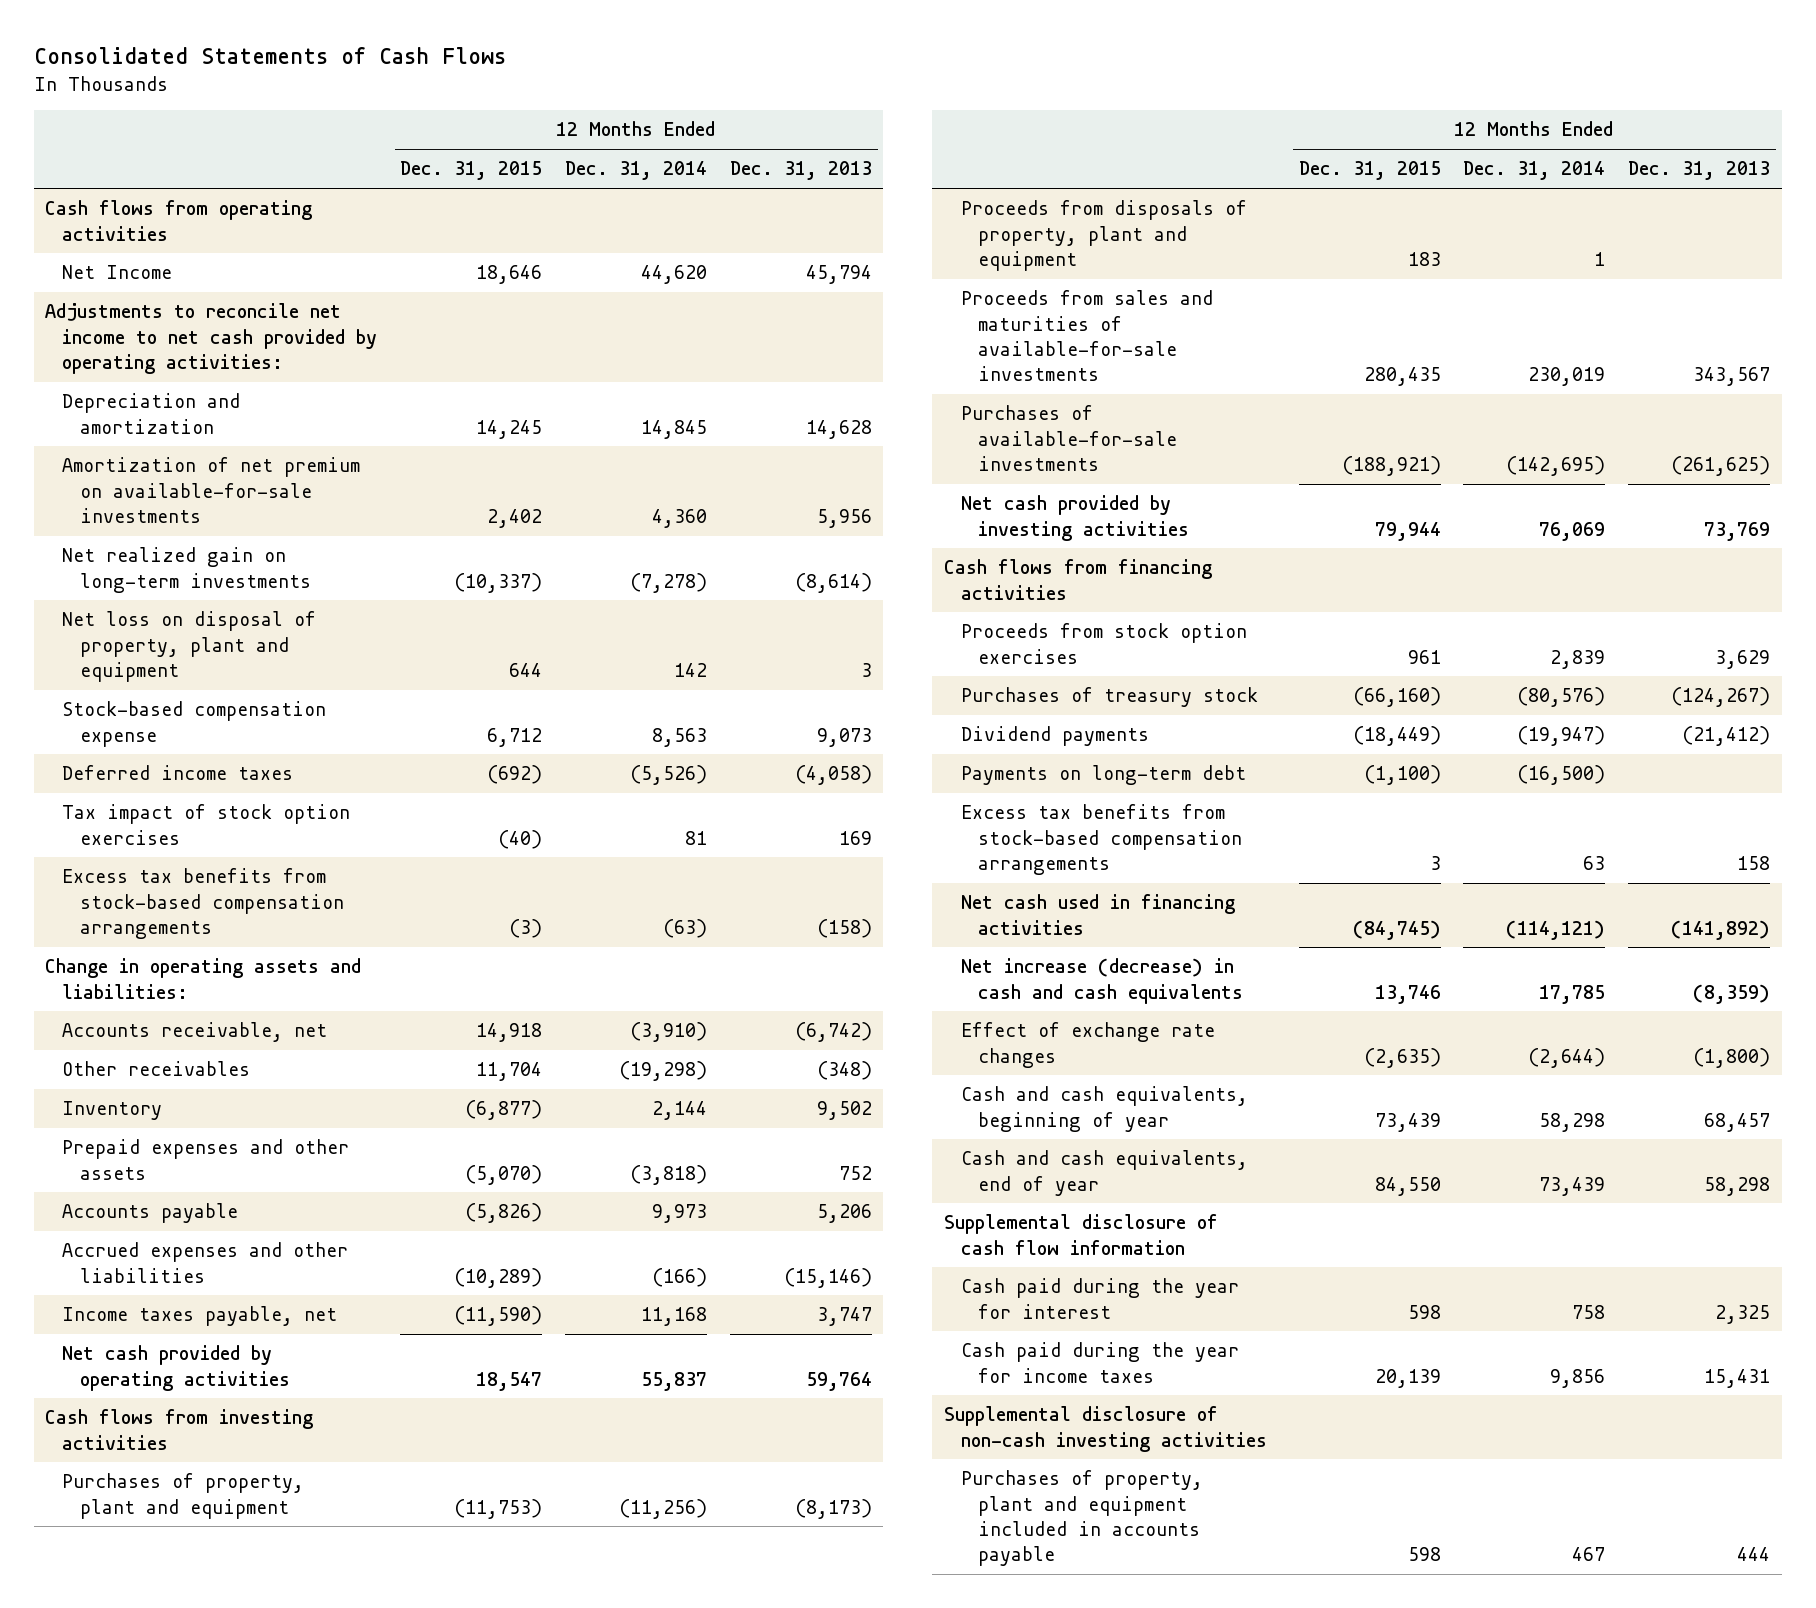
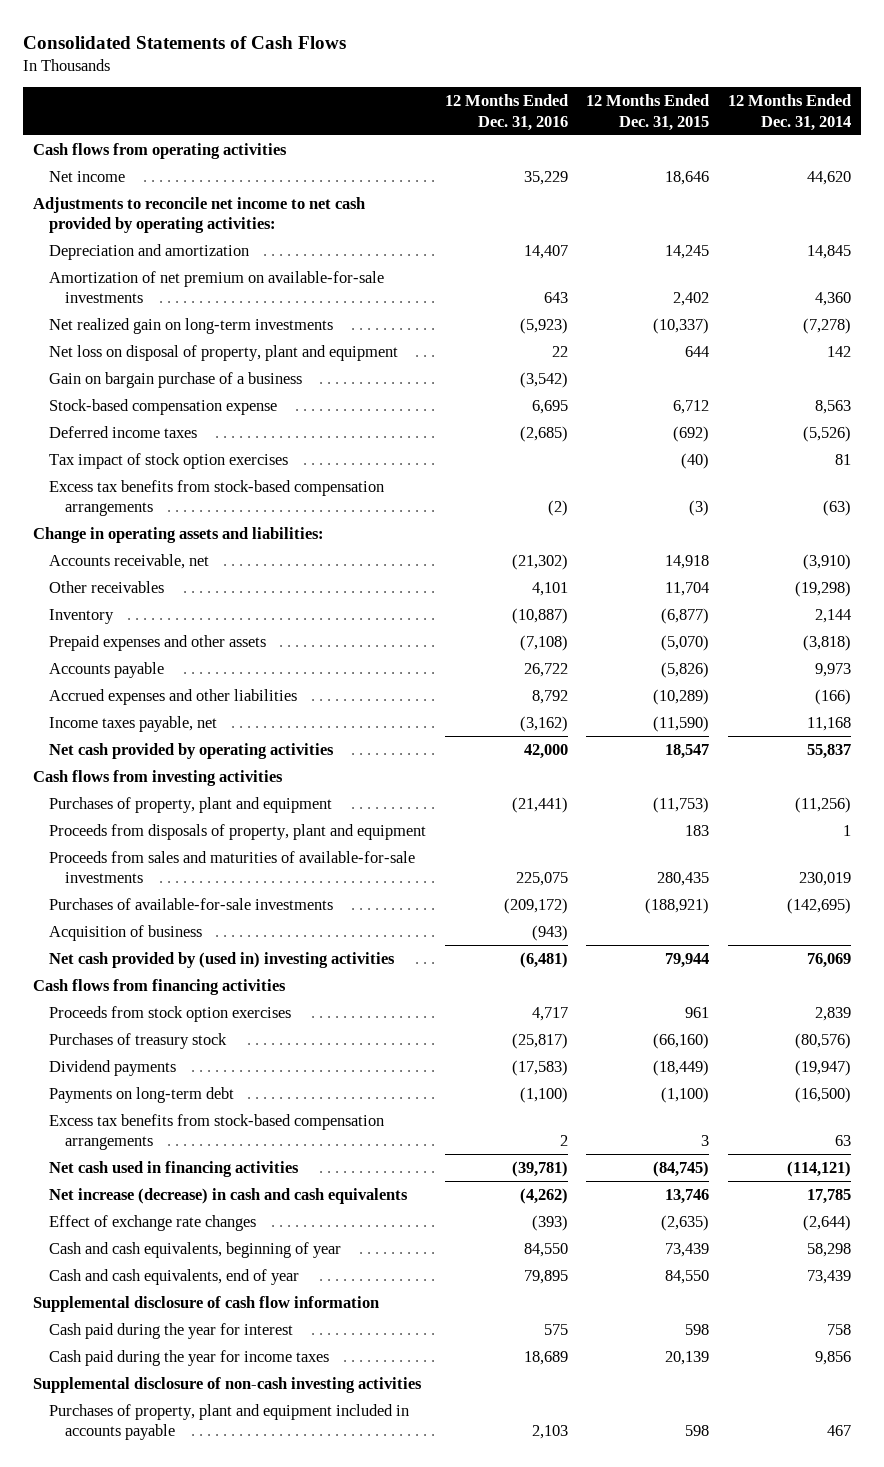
[730,161,873,181] Dec. 31, 2013 -> none
none -> [444,94,568,131] 12 Months Ended Dec. 31, 2016
[62,265,173,280] Net Income -> [48,170,125,182] Net income
none -> [48,371,302,388] Gain on bargain purchase of a business
none -> [48,924,202,941] Acquisition of business
[960,495,1189,541] Net cash provided by investing activities -> [48,951,395,968] Net cash provided by (used in) investing activities

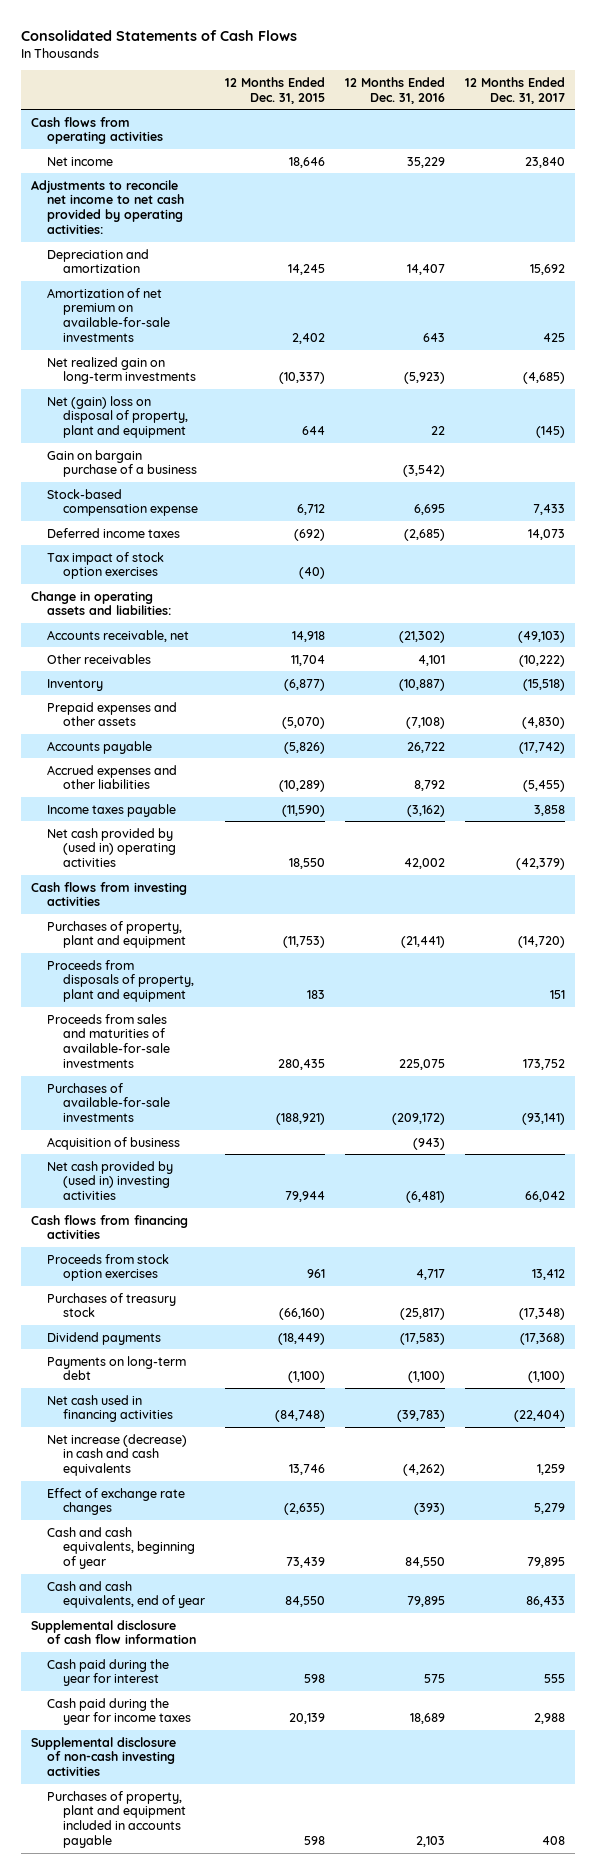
[728,94,852,131] 12 Months Ended Dec. 31, 2014 -> none
none -> [464,77,565,104] 12 Months Ended Dec. 31, 2017
[48,344,398,361] Net loss on disposal of property, plant and equipment -> [46,395,188,439] Net (gain) loss on disposal of property, plant and equipment
[48,479,384,517] Excess tax benefits from stock-based compensation arrangements -> none
[48,715,217,732] Income taxes payable, net -> [46,803,176,817] Income taxes payable
[48,742,334,759] Net cash provided by operating activities -> [46,827,176,868] Net cash provided by (used in) operating activities
[523,743,568,759] 42,000 -> [403,858,445,870] 42,002
[665,743,710,759] 18,547 -> [288,858,325,870] 18,550
[48,1113,384,1151] Excess tax benefits from stock-based compensation arrangements -> none
[511,1160,568,1177] (39,781) -> [396,1410,445,1423] (39,783)
[653,1160,710,1177] (84,745) -> [274,1410,325,1423] (84,748)

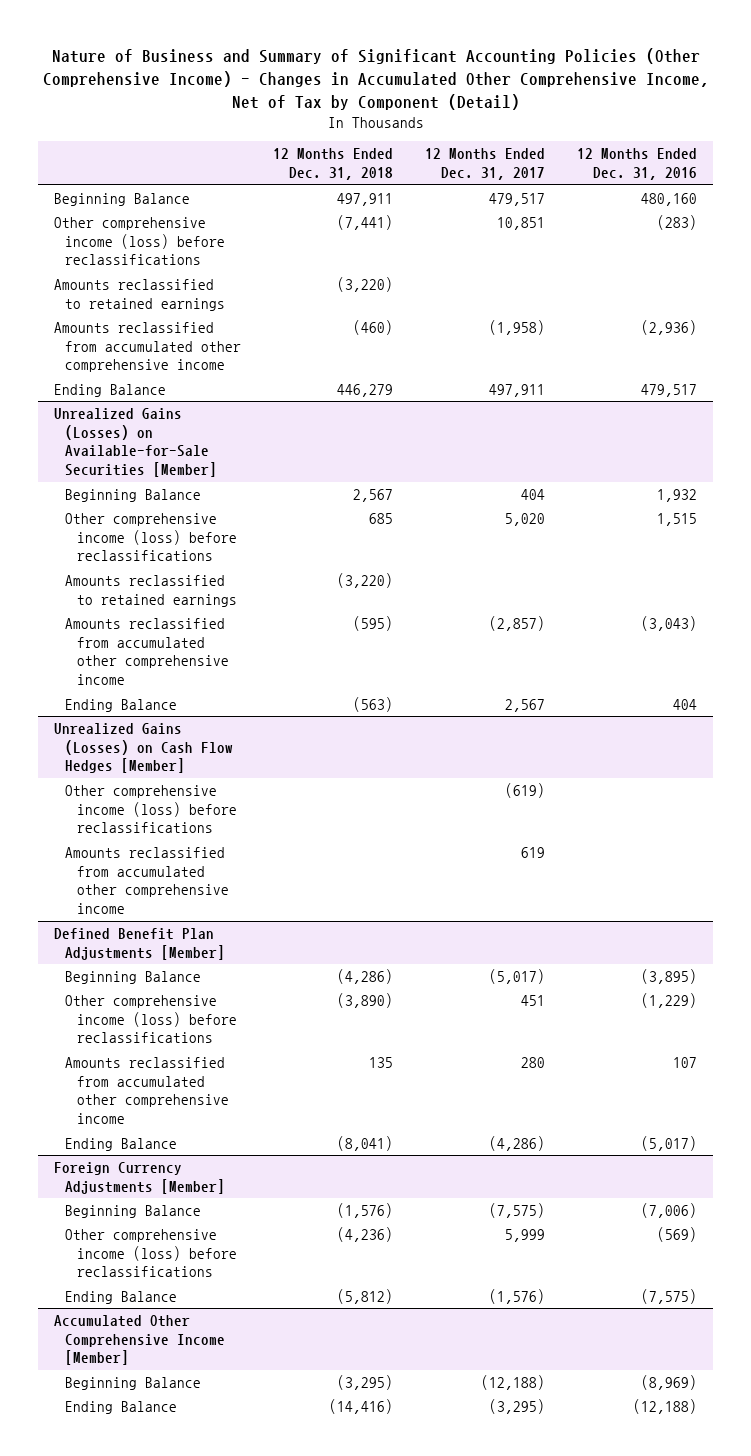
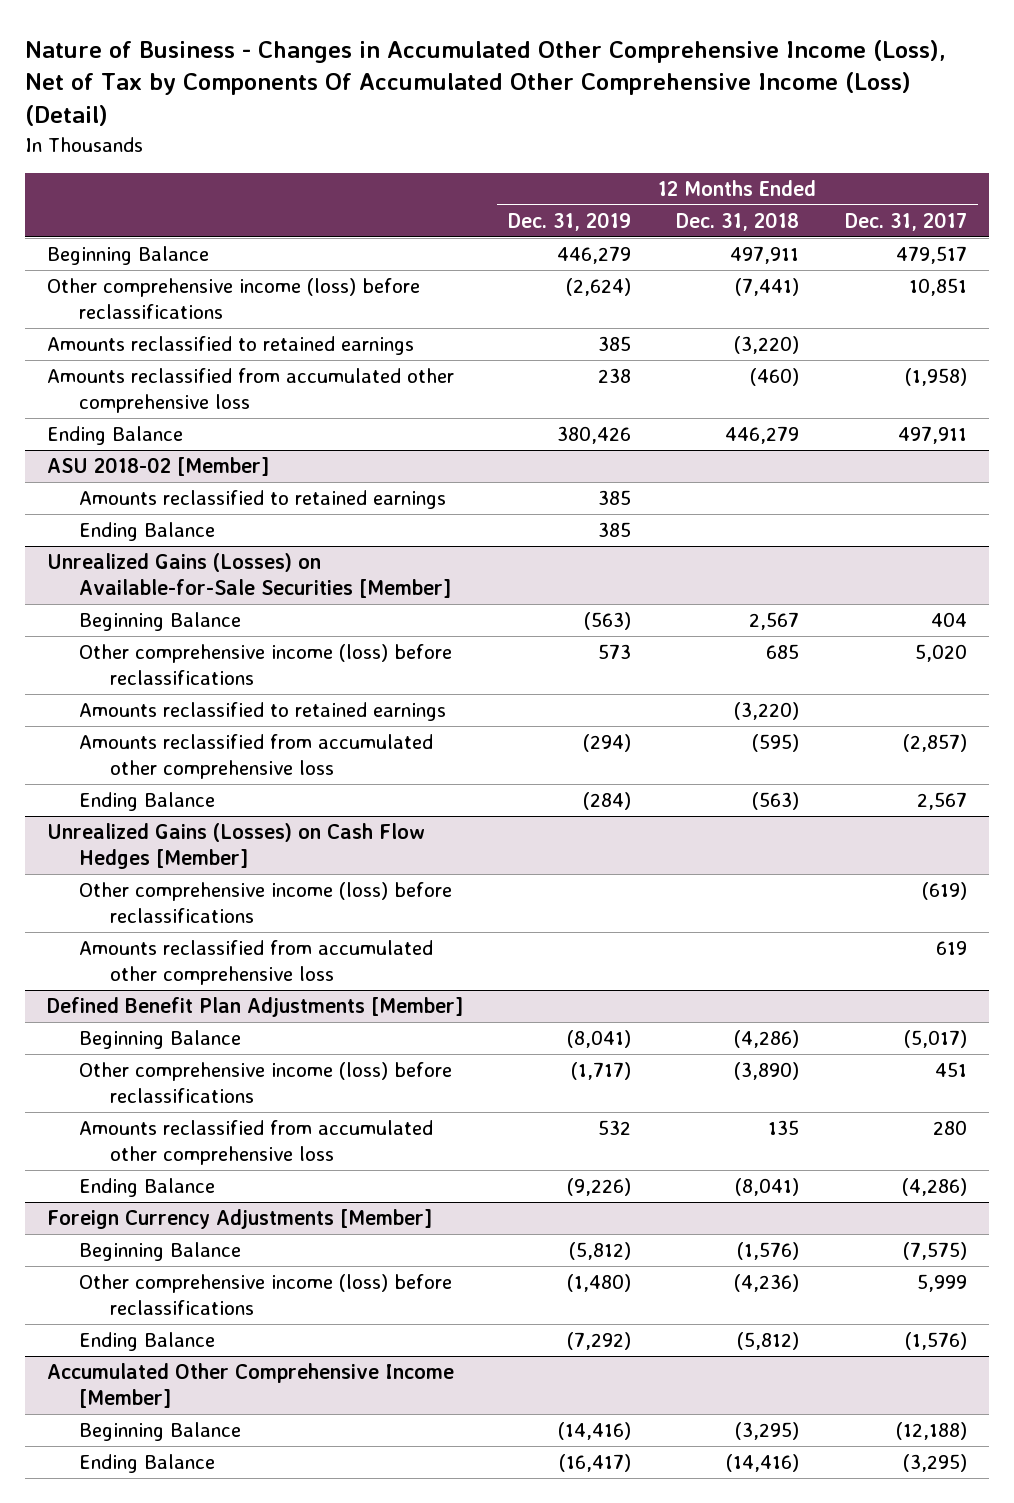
[42,47,709,110] Nature of Business and Summary of Significant Accounting Policies (Other Comprehensive Income) - Changes in Accumulated Other Comprehensive Income, Net of Tax by Component (Detail) -> [24,39,946,127] Nature of Business - Changes in Accumulated Other Comprehensive Income (Loss), Net of Tax by Components Of Accumulated Other Comprehensive Income (Loss) (Detail)
[577,148,698,181] 12 Months Ended Dec. 31, 2016 -> none
none -> [508,212,632,232] Dec. 31, 2019
[53,321,242,373] Amounts reclassified from accumulated other comprehensive income -> [47,368,455,413] Amounts reclassified from accumulated other comprehensive loss
none -> [47,457,270,477] ASU 2018-02 [Member]
none -> [78,490,446,510] Amounts reclassified to retained earnings
none -> [78,522,215,542] Ending Balance
[65,617,229,686] Amounts reclassified from accumulated other comprehensive income -> [78,734,433,779] Amounts reclassified from accumulated other comprehensive loss
[65,846,229,915] Amounts reclassified from accumulated other comprehensive income -> [78,940,433,985] Amounts reclassified from accumulated other comprehensive loss
[65,1056,229,1125] Amounts reclassified from accumulated other comprehensive income -> [78,1120,433,1165] Amounts reclassified from accumulated other comprehensive loss

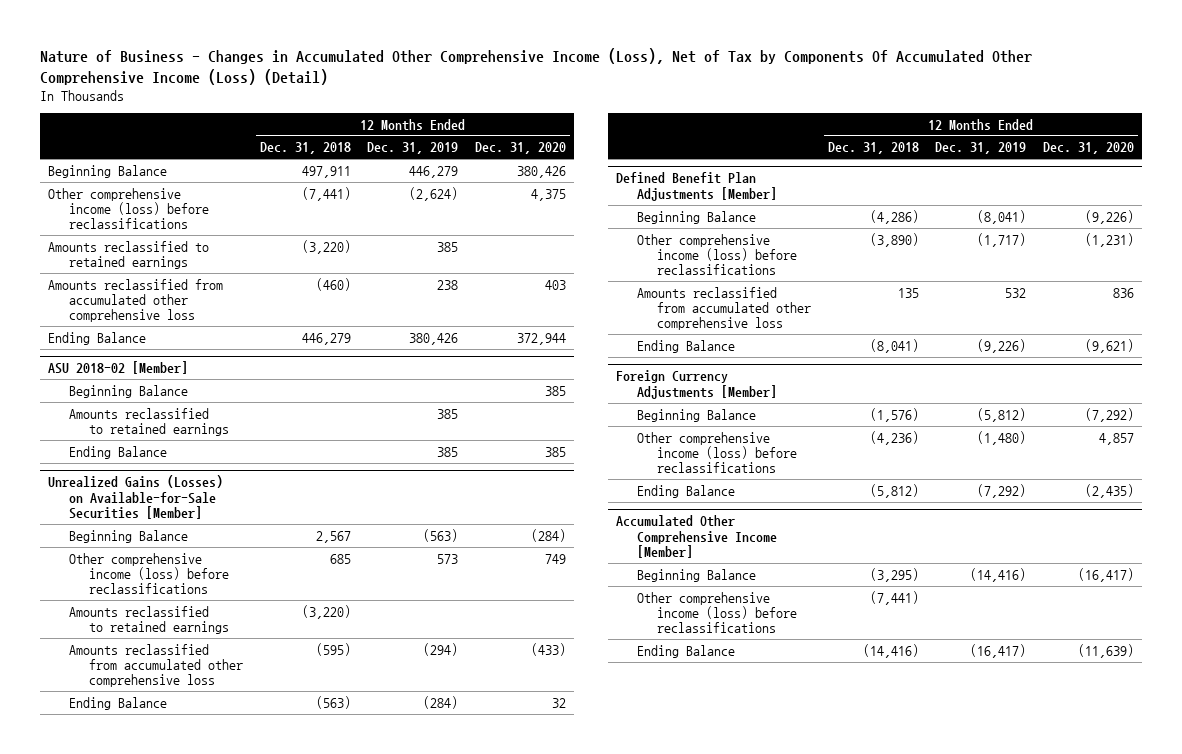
[844,212,967,232] Dec. 31, 2017 -> none
none -> [474,142,566,155] Dec. 31, 2020
none -> [68,384,188,398] Beginning Balance
[47,823,426,869] Unrealized Gains (Losses) on Cash Flow Hedges [Member] -> none
[78,882,452,923] Other comprehensive income (loss) before reclassifications -> none
[78,940,433,985] Amounts reclassified from accumulated other comprehensive loss -> none
none -> [636,591,798,634] Other comprehensive income (loss) before reclassifications

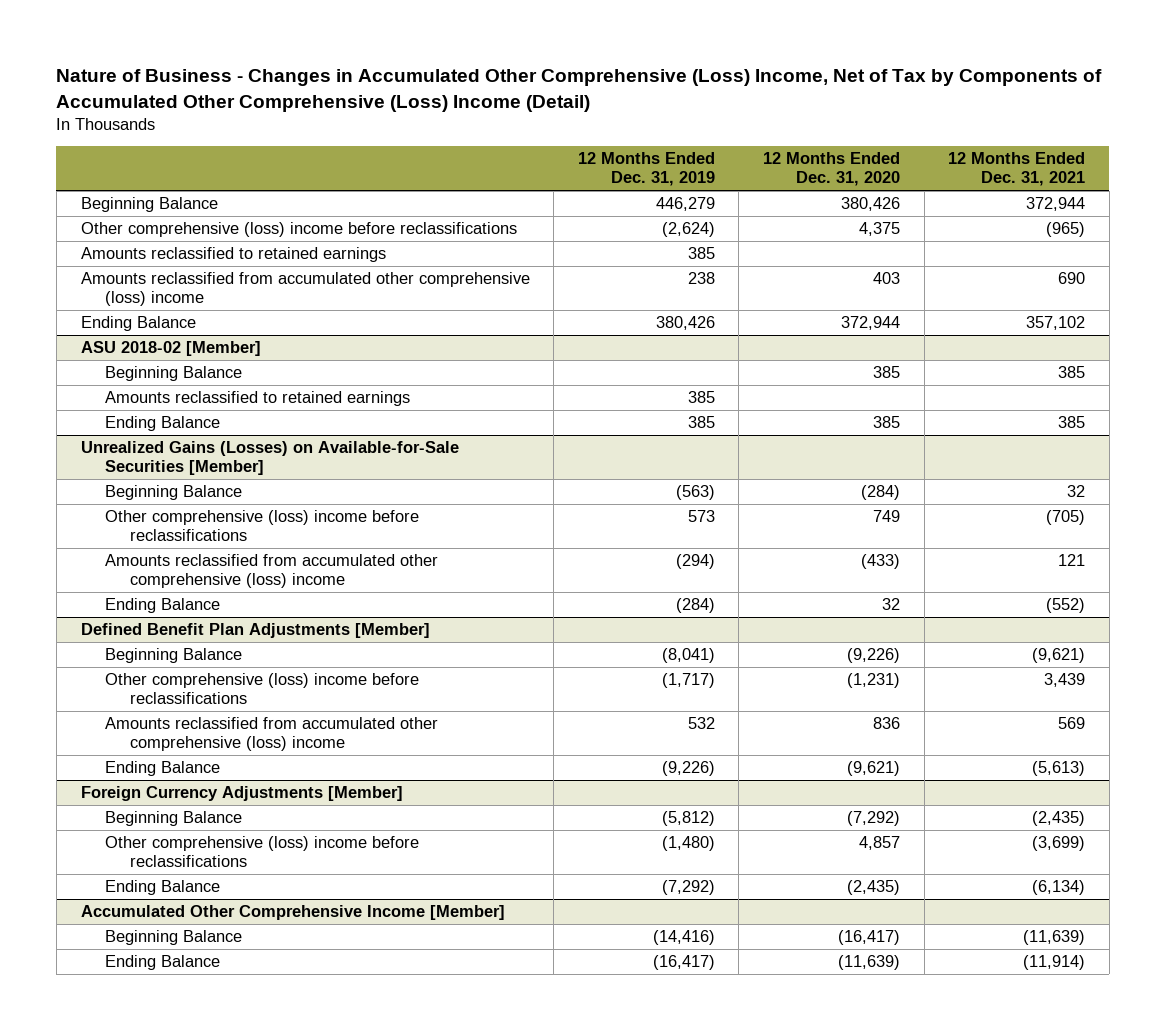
[39,47,1032,85] Nature of Business - Changes in Accumulated Other Comprehensive Income (Loss), Net of Tax by Components Of Accumulated Other Comprehensive Income (Loss) (Detail) -> [56,69,1103,112] Nature of Business - Changes in Accumulated Other Comprehensive (Loss) Income, Net of Tax by Components of Accumulated Other Comprehensive (Loss) Income (Detail)
[259,142,351,155] Dec. 31, 2018 -> none
none -> [948,152,1086,187] 12 Months Ended Dec. 31, 2021
[48,187,209,230] Other comprehensive income (loss) before reclassifications -> [80,221,517,237] Other comprehensive (loss) income before reclassifications
[48,278,224,323] Amounts reclassified from accumulated other comprehensive loss -> [80,271,530,307] Amounts reclassified from accumulated other comprehensive (loss) income
[68,605,230,635] Amounts reclassified to retained earnings -> none
[68,552,230,595] Other comprehensive income (loss) before reclassifications -> [105,509,420,542] Other comprehensive (loss) income before reclassifications
[68,643,244,688] Amounts reclassified from accumulated other comprehensive loss -> [105,553,439,589] Amounts reclassified from accumulated other comprehensive (loss) income
[636,233,798,276] Other comprehensive income (loss) before reclassifications -> [105,672,420,705] Other comprehensive (loss) income before reclassifications
[636,286,812,331] Amounts reclassified from accumulated other comprehensive loss -> [105,716,439,752] Amounts reclassified from accumulated other comprehensive (loss) income
[636,431,798,474] Other comprehensive income (loss) before reclassifications -> [105,835,420,868] Other comprehensive (loss) income before reclassifications
[636,591,798,634] Other comprehensive income (loss) before reclassifications -> none

